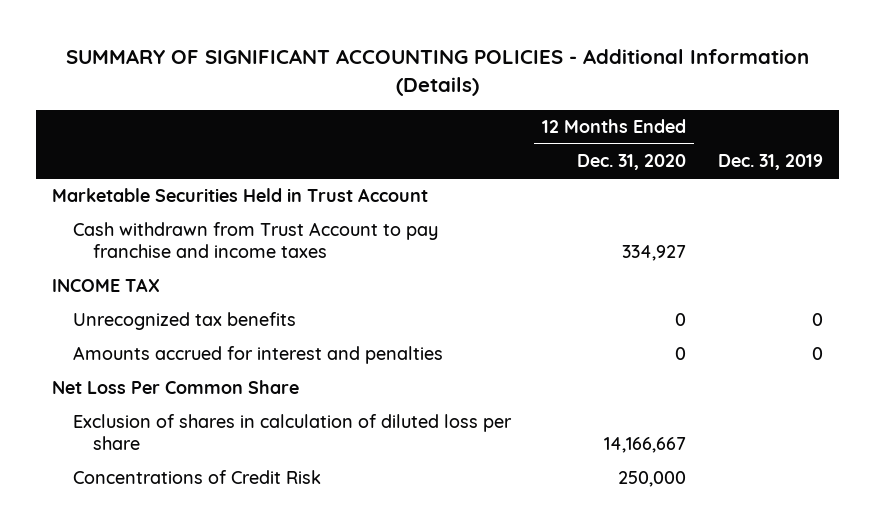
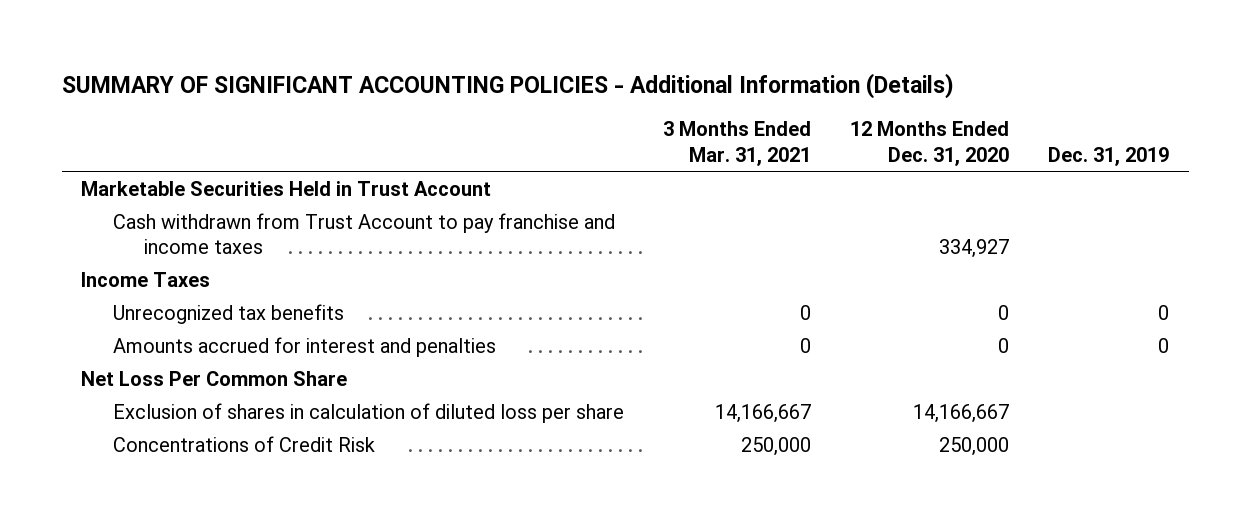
none -> [662,121,811,166] 3 Months Ended Mar. 31, 2021
[52,278,161,293] INCOME TAX -> [81,271,211,287] Income Taxes

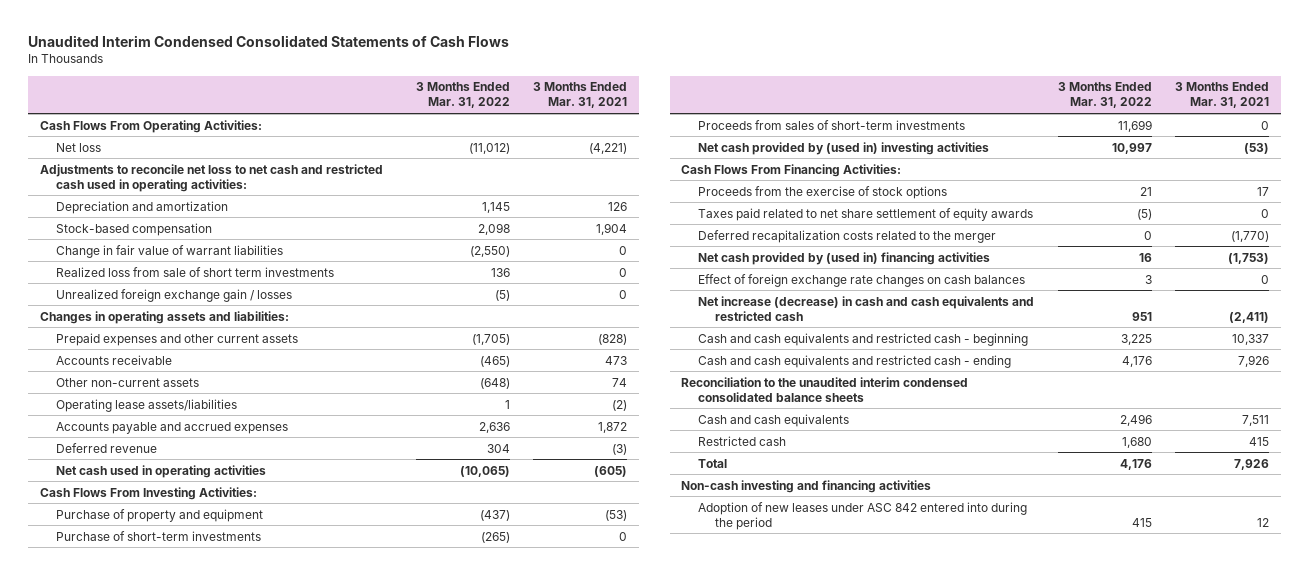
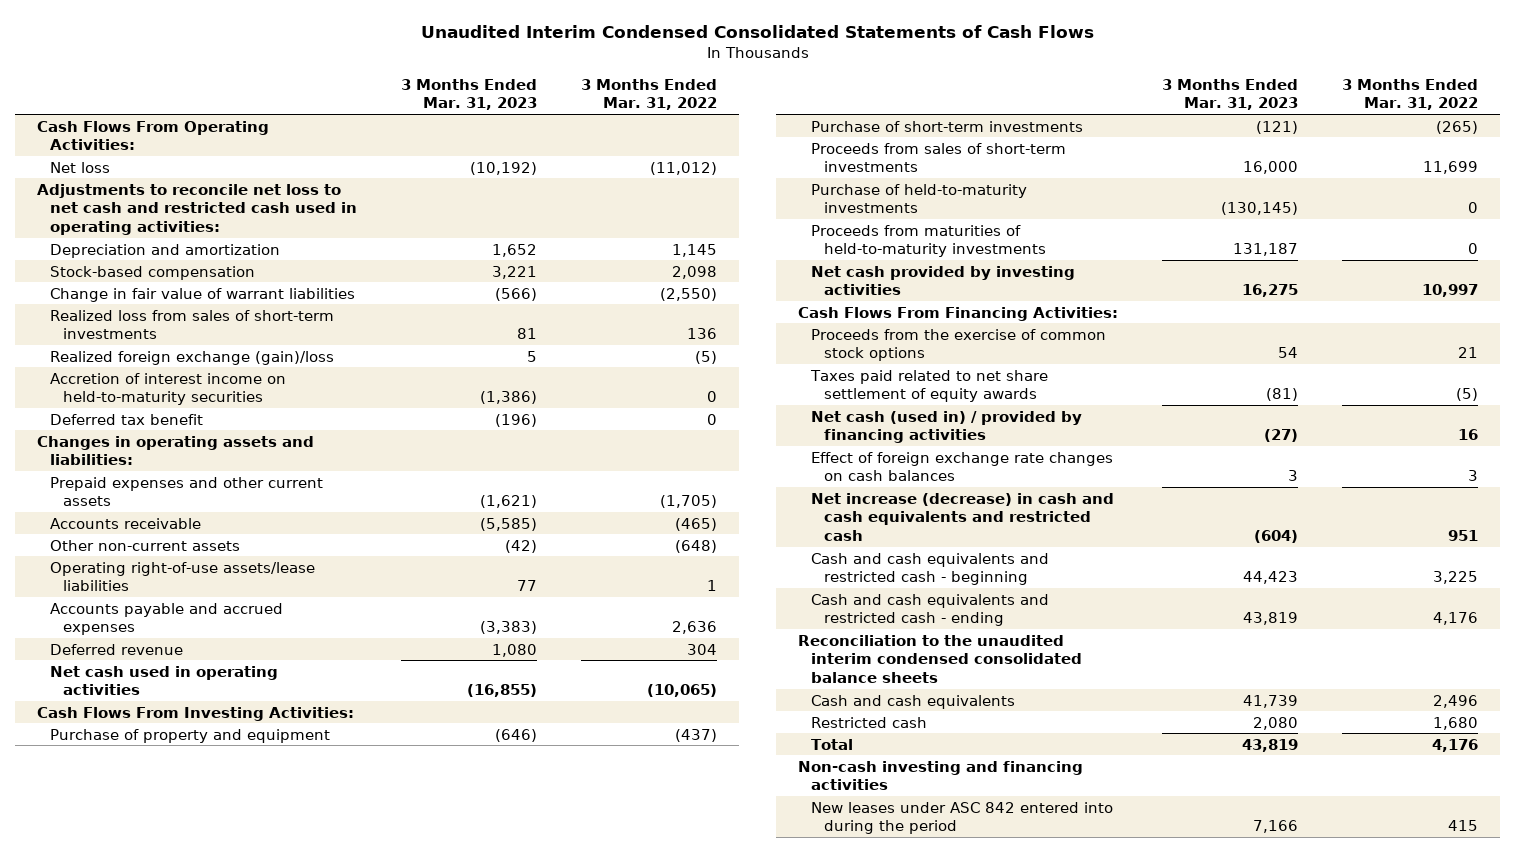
[533,82,628,109] 3 Months Ended Mar. 31, 2021 -> none
none -> [400,78,537,111] 3 Months Ended Mar. 31, 2023
[56,266,335,277] Realized loss from sale of short term investments -> [49,309,334,340] Realized loss from sales of short-term investments
[56,288,293,302] Unrealized foreign exchange gain / losses -> [49,350,334,365] Realized foreign exchange (gain)/loss
none -> [49,372,286,406] Accretion of interest income on held-to-maturity securities
none -> [49,413,203,425] Deferred tax benefit
[56,398,238,412] Operating lease assets/liabilities -> [49,561,315,592] Operating right-of-use assets/lease liabilities
none -> [811,183,1028,214] Purchase of held-to-maturity investments
none -> [811,224,1047,258] Proceeds from maturities of held-to-maturity investments
[698,141,990,155] Net cash provided by (used in) investing activities -> [811,265,1076,296] Net cash provided by investing activities
[698,185,948,199] Proceeds from the exercise of stock options -> [811,328,1107,362] Proceeds from the exercise of common stock options
[698,229,997,243] Deferred recapitalization costs related to the merger -> none
[698,251,991,265] Net cash provided by (used in) financing activities -> [811,410,1083,444] Net cash (used in) / provided by financing activities
[698,501,1028,530] Adoption of new leases under ASC 842 entered into during the period -> [811,801,1114,835] New leases under ASC 842 entered into during the period

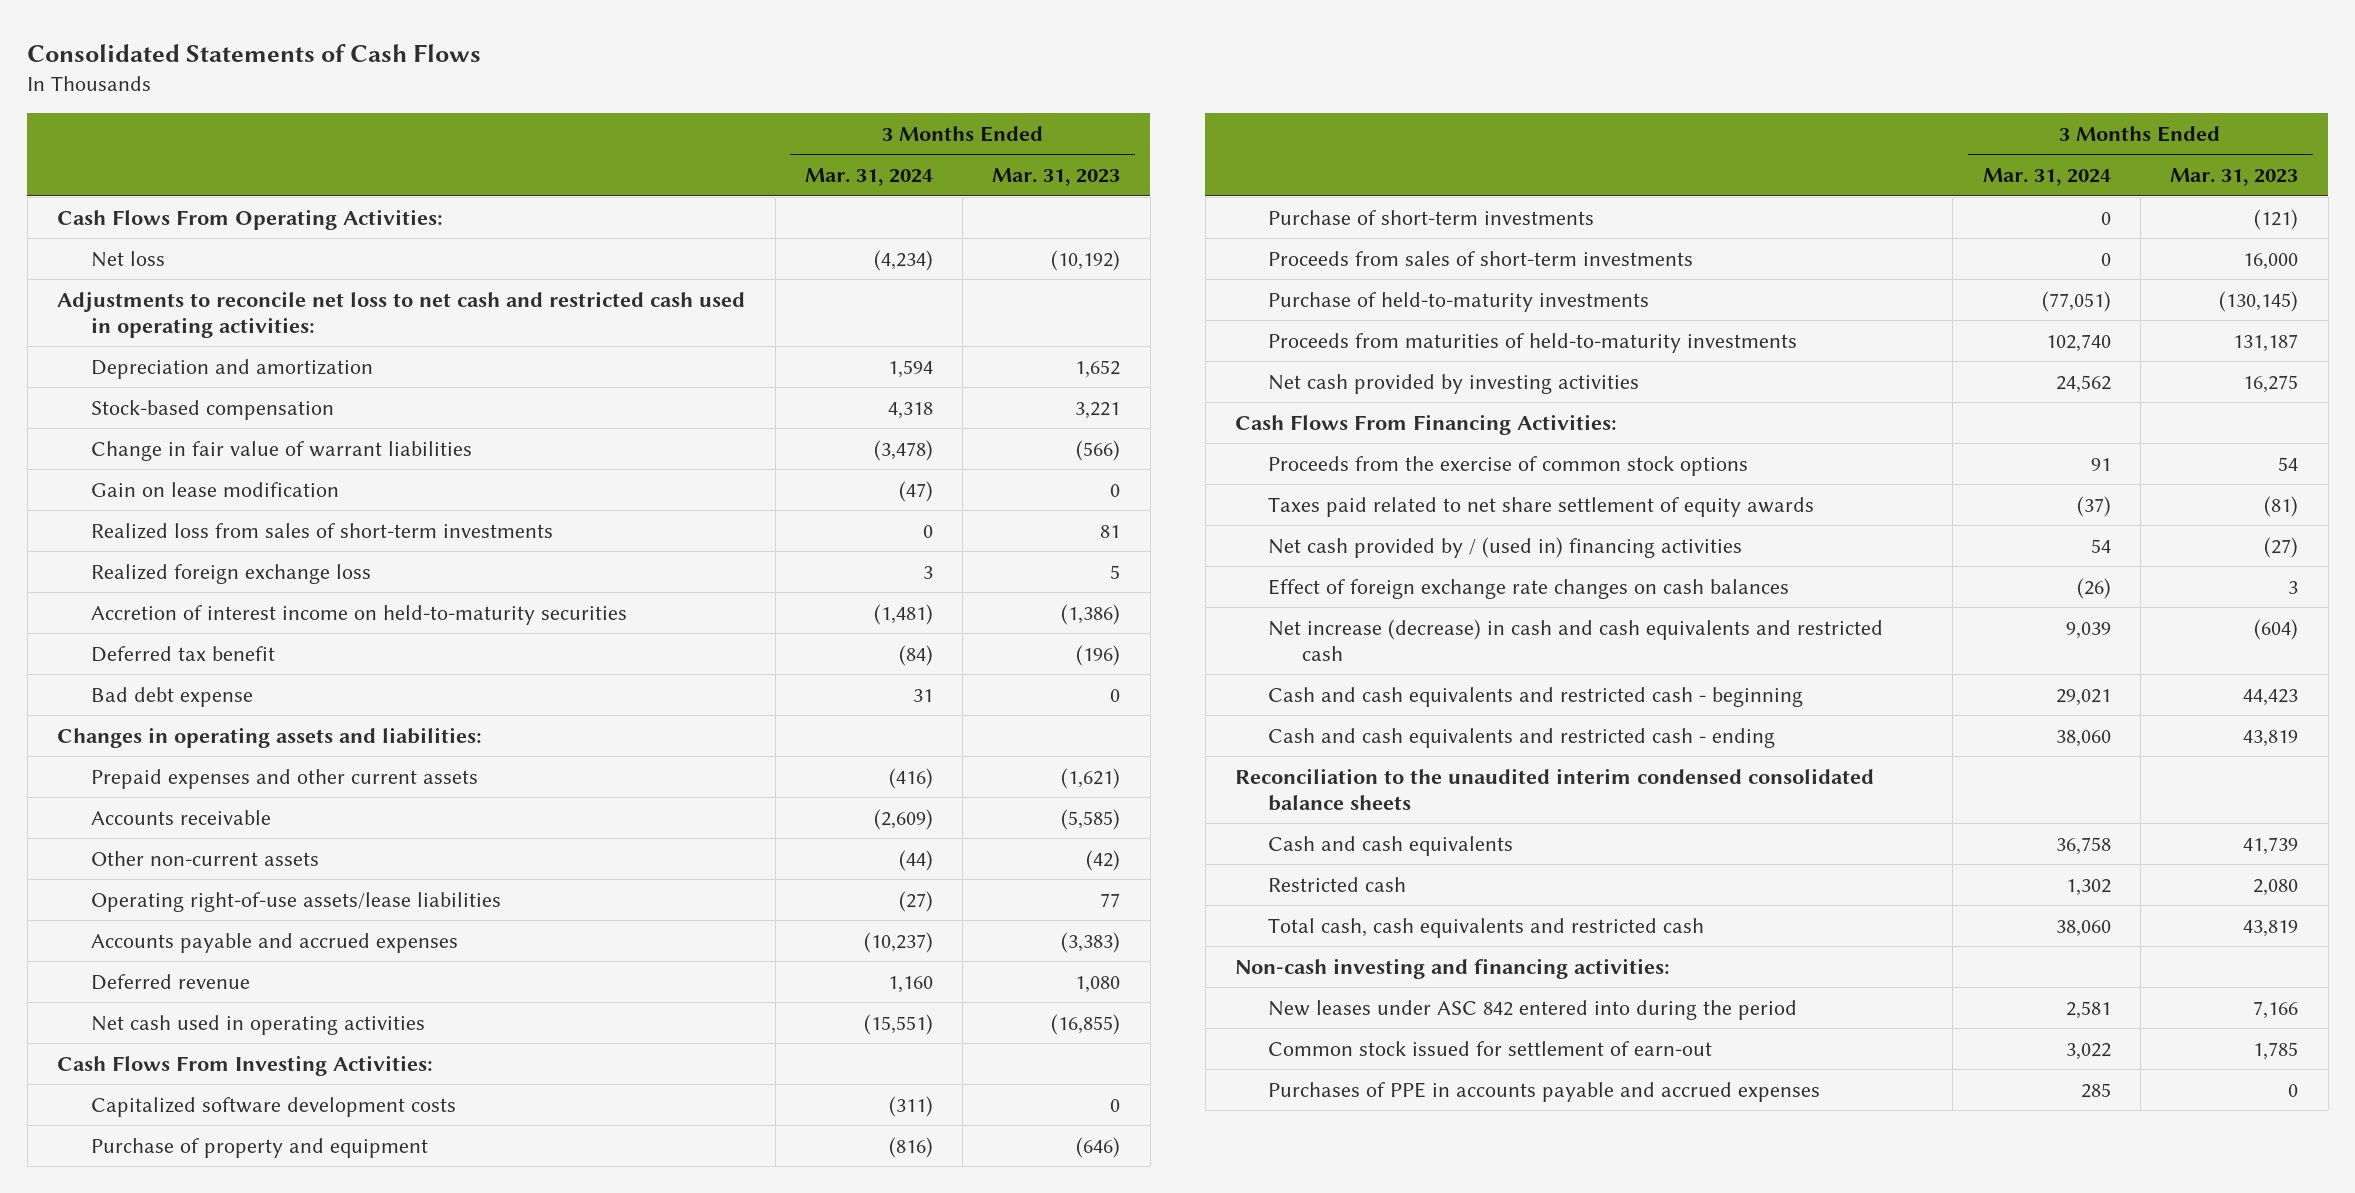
[420,25,1094,39] Unaudited Interim Condensed Consolidated Statements of Cash Flows -> [27,43,482,62] Consolidated Statements of Cash Flows
[580,78,717,111] 3 Months Ended Mar. 31, 2022 -> none
none -> [804,168,933,187] Mar. 31, 2024
none -> [90,481,339,497] Gain on lease modification
[49,350,334,365] Realized foreign exchange (gain)/loss -> [90,563,371,584] Realized foreign exchange loss
none -> [90,686,253,707] Bad debt expense
none -> [90,1096,456,1117] Capitalized software development costs
[811,410,1083,444] Net cash (used in) / provided by financing activities -> [1268,536,1743,558] Net cash provided by / (used in) financing activities
[811,738,854,750] Total -> [1268,917,1705,938] Total cash, cash equivalents and restricted cash
[798,760,1084,791] Non-cash investing and financing activities -> [1235,957,1671,979] Non-cash investing and financing activities:
none -> [1268,1040,1713,1056] Common stock issued for settlement of earn-out
none -> [1268,1081,1821,1102] Purchases of PPE in accounts payable and accrued expenses

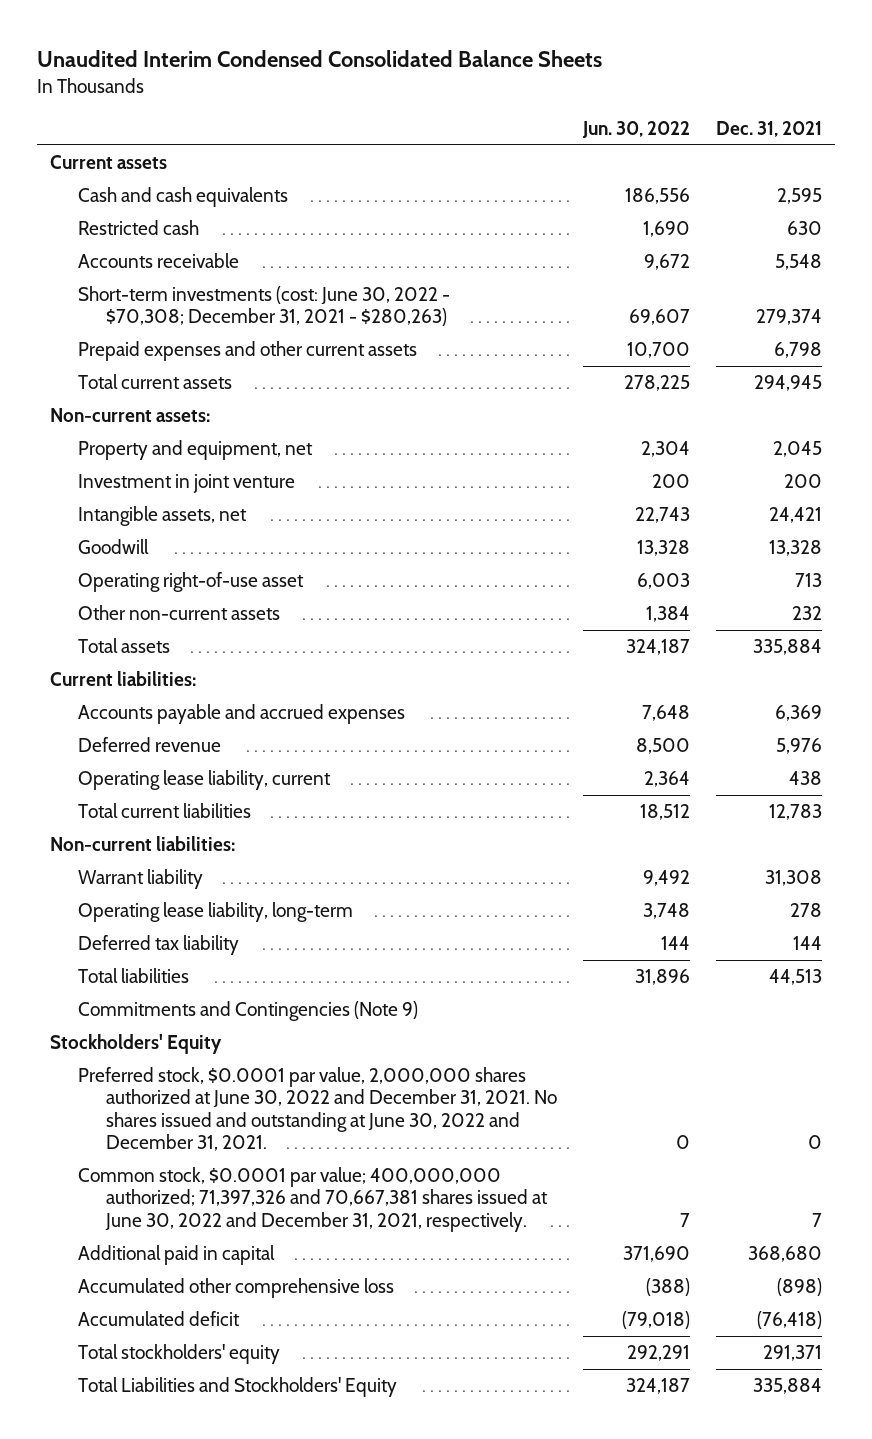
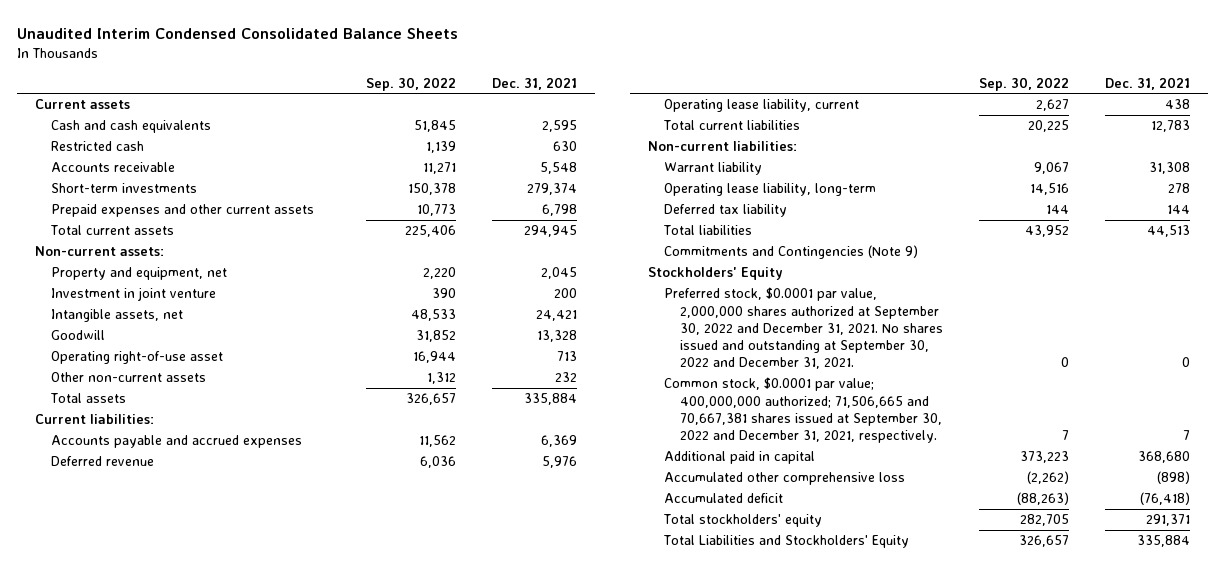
[581,120,690,138] Jun. 30, 2022 -> none
none -> [366,76,457,91] Sep. 30, 2022
[77,286,450,327] Short-term investments (cost: June 30, 2022 - $70,308; December 31, 2021 - $280,263) -> [51,183,198,194] Short-term investments
[77,1067,557,1151] Preferred stock, $0.0001 par value, 2,000,000 shares authorized at June 30, 2022 and December 31, 2021. No shares issued and outstanding at June 30, 2022 and December 31, 2021. -> [664,287,944,369] Preferred stock, $0.0001 par value, 2,000,000 shares authorized at September 30, 2022 and December 31, 2021. No shares issued and outstanding at September 30, 2022 and December 31, 2021.
[77,1167,548,1232] Common stock, $0.0001 par value; 400,000,000 authorized; 71,397,326 and 70,667,381 shares issued at June 30, 2022 and December 31, 2021, respectively. -> [664,377,943,443] Common stock, $0.0001 par value; 400,000,000 authorized; 71,506,665 and 70,667,381 shares issued at September 30, 2022 and December 31, 2021, respectively.

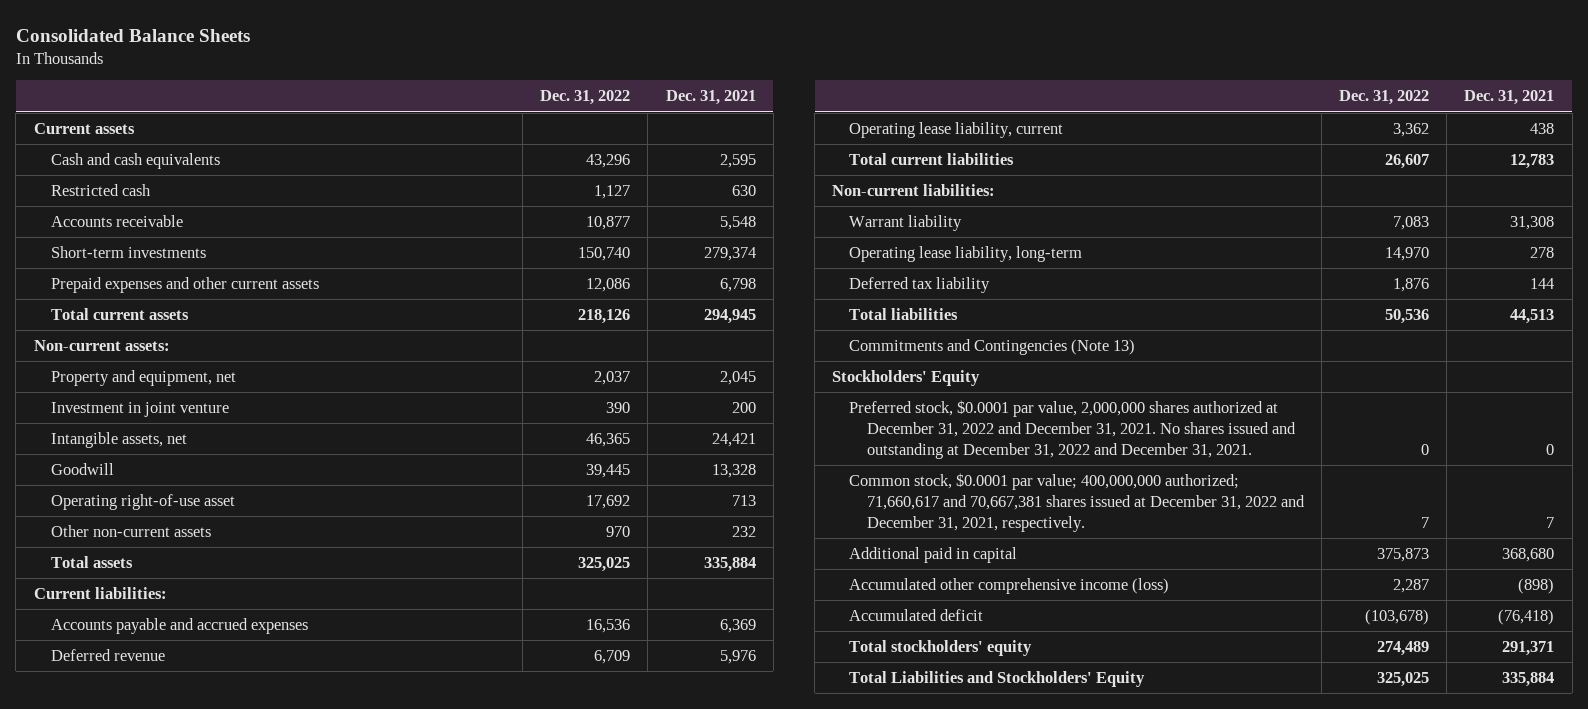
[17,28,459,40] Unaudited Interim Condensed Consolidated Balance Sheets -> [15,28,250,42] Consolidated Balance Sheets
[366,76,457,91] Sep. 30, 2022 -> none
none -> [540,90,631,106] Dec. 31, 2022
[664,245,919,260] Commitments and Contingencies (Note 9) -> [849,338,1136,355] Commitments and Contingencies (Note 13)
[664,287,944,369] Preferred stock, $0.0001 par value, 2,000,000 shares authorized at September 30, 2022 and December 31, 2021. No shares issued and outstanding at September 30, 2022 and December 31, 2021. -> [849,399,1296,459] Preferred stock, $0.0001 par value, 2,000,000 shares authorized at December 31, 2022 and December 31, 2021. No shares issued and outstanding at December 31, 2022 and December 31, 2021.
[664,377,943,443] Common stock, $0.0001 par value; 400,000,000 authorized; 71,506,665 and 70,667,381 shares issued at September 30, 2022 and December 31, 2021, respectively. -> [849,472,1305,532] Common stock, $0.0001 par value; 400,000,000 authorized; 71,660,617 and 70,667,381 shares issued at December 31, 2022 and December 31, 2021, respectively.
[664,472,906,486] Accumulated other comprehensive loss -> [849,577,1170,594] Accumulated other comprehensive income (loss)

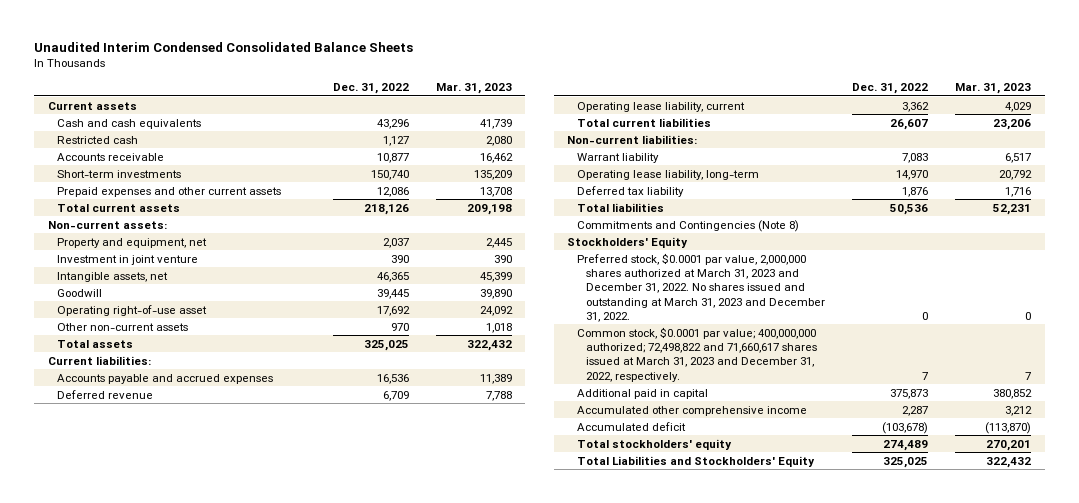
[15,28,250,42] Consolidated Balance Sheets -> [34,42,414,53] Unaudited Interim Condensed Consolidated Balance Sheets
[665,90,756,106] Dec. 31, 2021 -> none
none -> [435,83,512,95] Mar. 31, 2023
[849,338,1136,355] Commitments and Contingencies (Note 13) -> [576,219,799,232] Commitments and Contingencies (Note 8)
[849,399,1296,459] Preferred stock, $0.0001 par value, 2,000,000 shares authorized at December 31, 2022 and December 31, 2021. No shares issued and outstanding at December 31, 2022 and December 31, 2021. -> [576,252,825,322] Preferred stock, $0.0001 par value, 2,000,000 shares authorized at March 31, 2023 and December 31, 2022. No shares issued and outstanding at March 31, 2023 and December 31, 2022.
[849,472,1305,532] Common stock, $0.0001 par value; 400,000,000 authorized; 71,660,617 and 70,667,381 shares issued at December 31, 2022 and December 31, 2021, respectively. -> [576,326,817,382] Common stock, $0.0001 par value; 400,000,000 authorized; 72,498,822 and 71,660,617 shares issued at March 31, 2023 and December 31, 2022, respectively.
[849,577,1170,594] Accumulated other comprehensive income (loss) -> [576,405,807,416] Accumulated other comprehensive income

